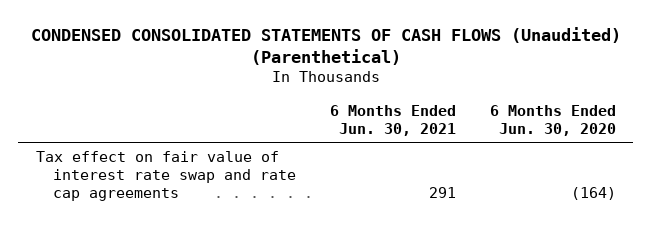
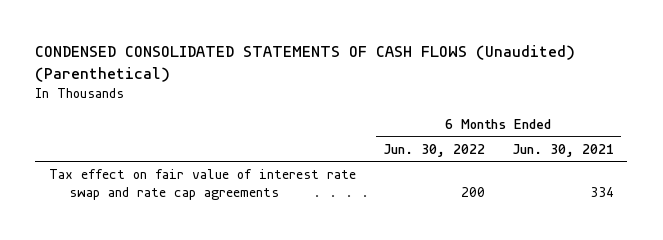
[490,104,617,136] 6 Months Ended Jun. 30, 2020 -> none
none -> [382,143,485,157] Jun. 30, 2022
[429,187,457,199] 291 -> [589,187,614,198] 334

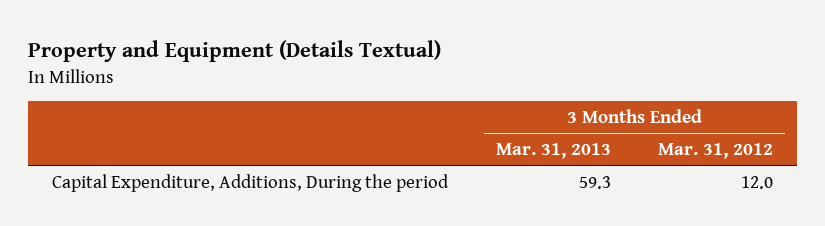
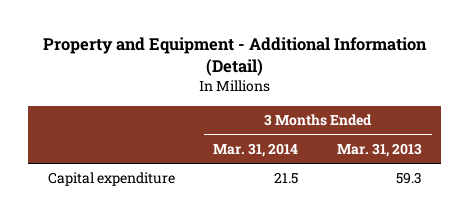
[28,40,442,63] Property and Equipment (Details Textual) -> [42,37,427,77] Property and Equipment - Additional Information (Detail)
[658,142,774,159] Mar. 31, 2012 -> none
none -> [213,142,299,157] Mar. 31, 2014
[52,173,450,192] Capital Expenditure, Additions, During the period -> [47,172,175,187] Capital expenditure

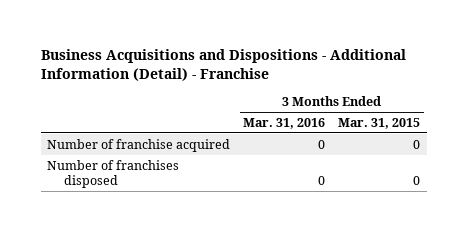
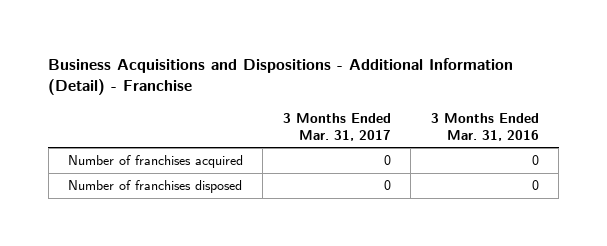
[338,117,421,129] Mar. 31, 2015 -> none
none -> [282,112,391,141] 3 Months Ended Mar. 31, 2017
[47,138,231,152] Number of franchise acquired -> [67,155,243,169] Number of franchises acquired

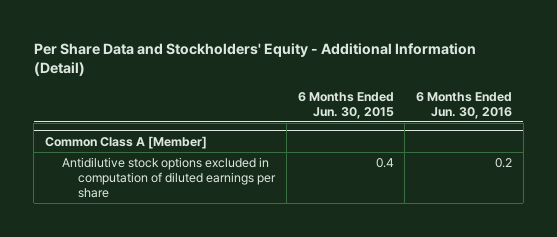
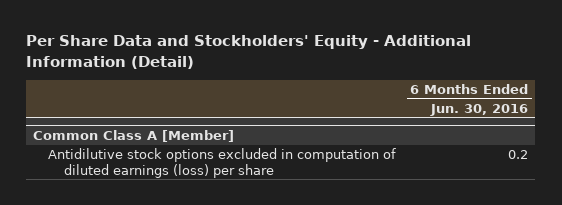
[297,91,394,119] 6 Months Ended Jun. 30, 2015 -> none
[61,157,276,198] Antidilutive stock options excluded in computation of diluted earnings per share -> [48,148,397,178] Antidilutive stock options excluded in computation of diluted earnings (loss) per share

